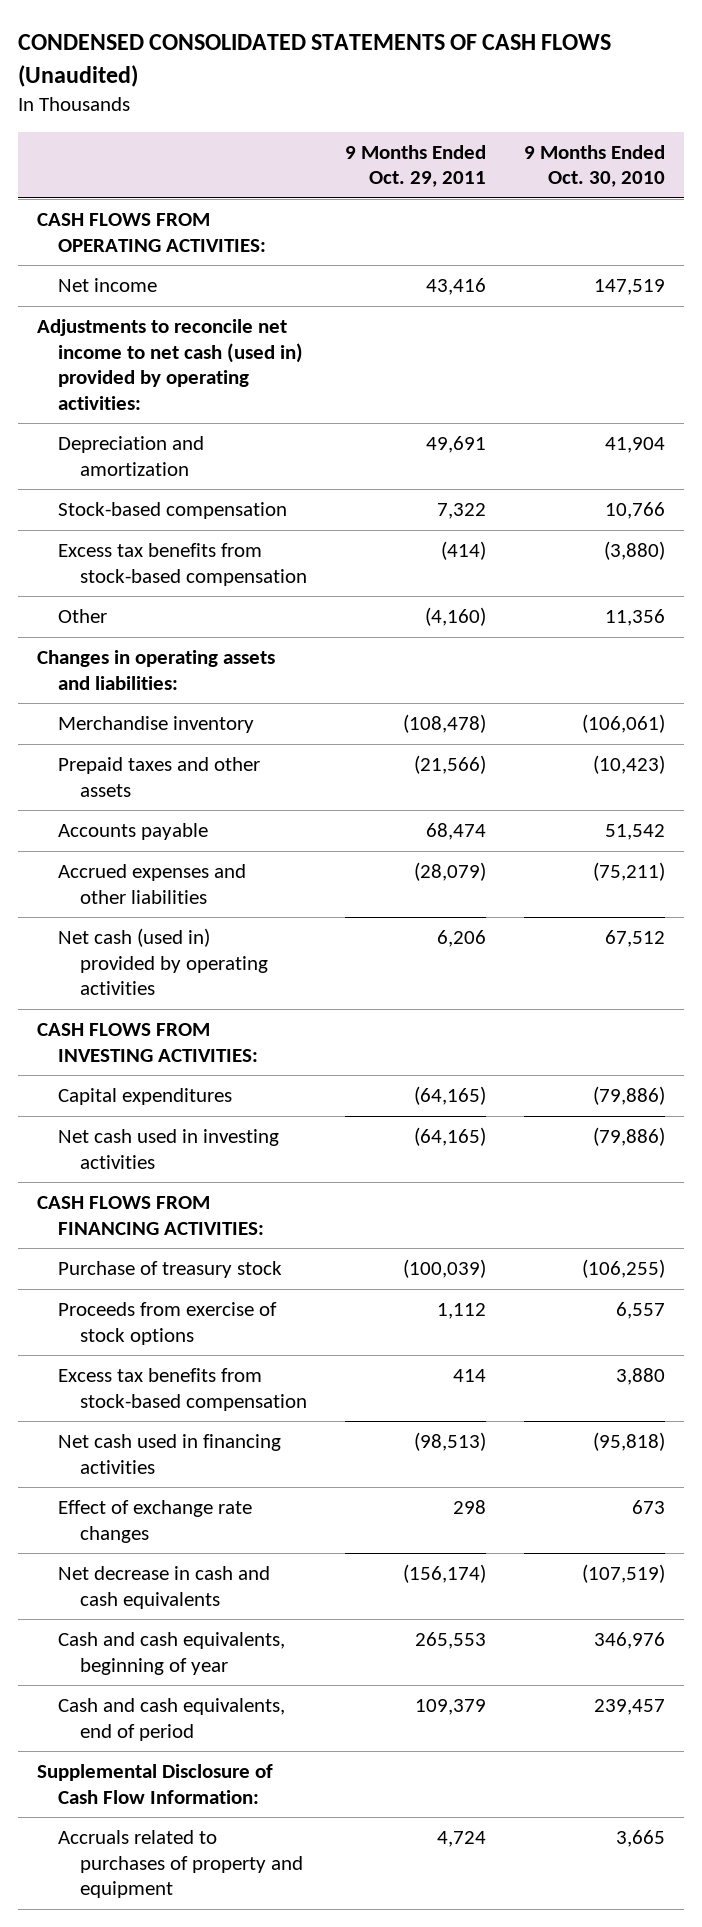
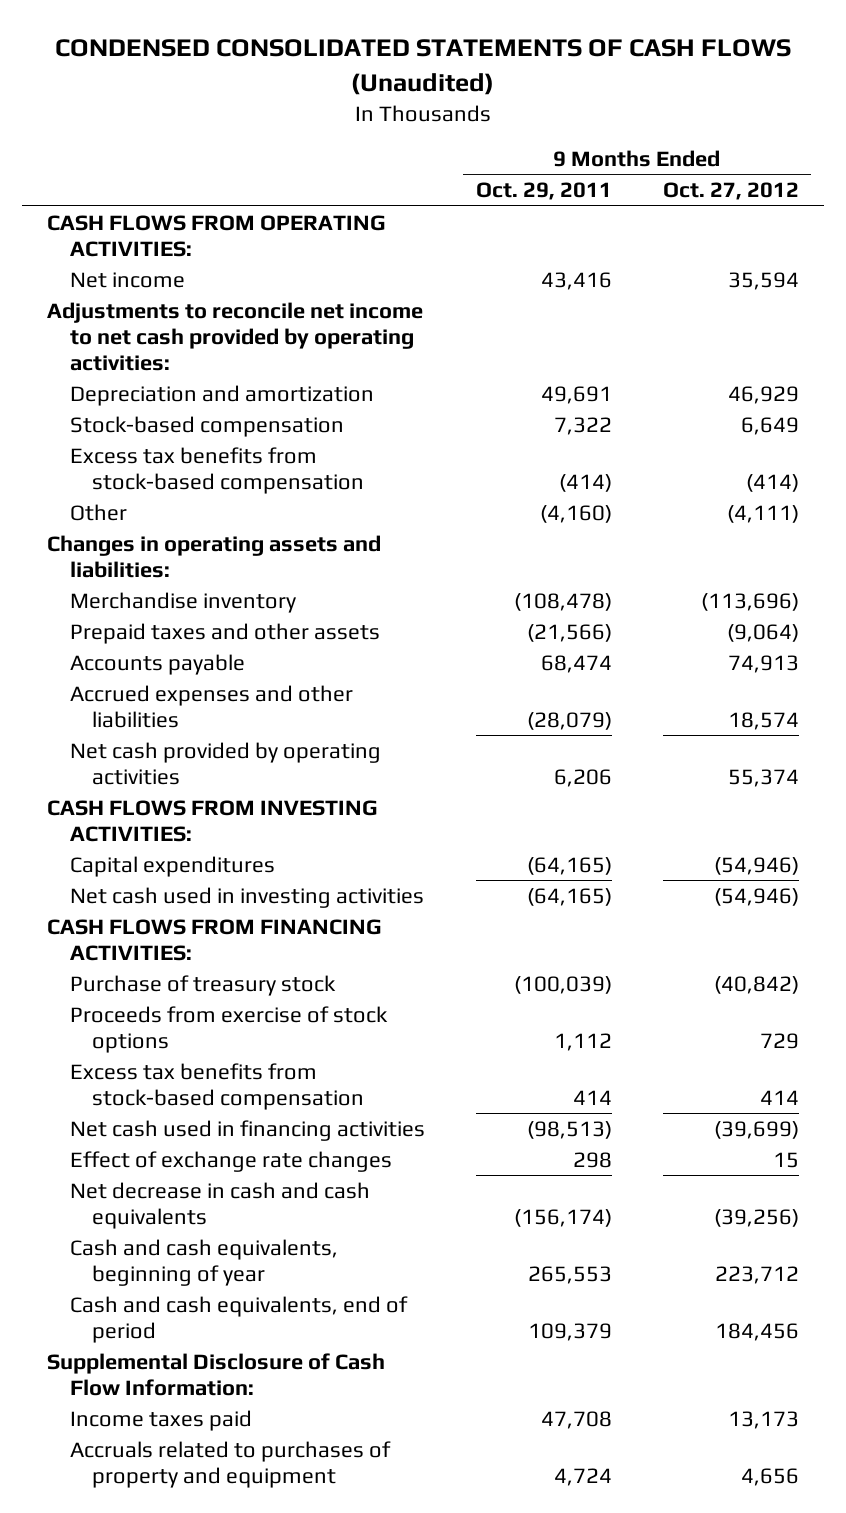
[524,144,666,188] 9 Months Ended Oct. 30, 2010 -> none
none -> [662,182,799,201] Oct. 27, 2012
[36,319,304,410] Adjustments to reconcile net income to net cash (used in) provided by operating activities: -> [47,301,424,371] Adjustments to reconcile net income to net cash provided by operating activities:
[58,928,268,996] Net cash (used in) provided by operating activities -> [69,741,381,785] Net cash provided by operating activities
none -> [69,1409,252,1431] Income taxes paid

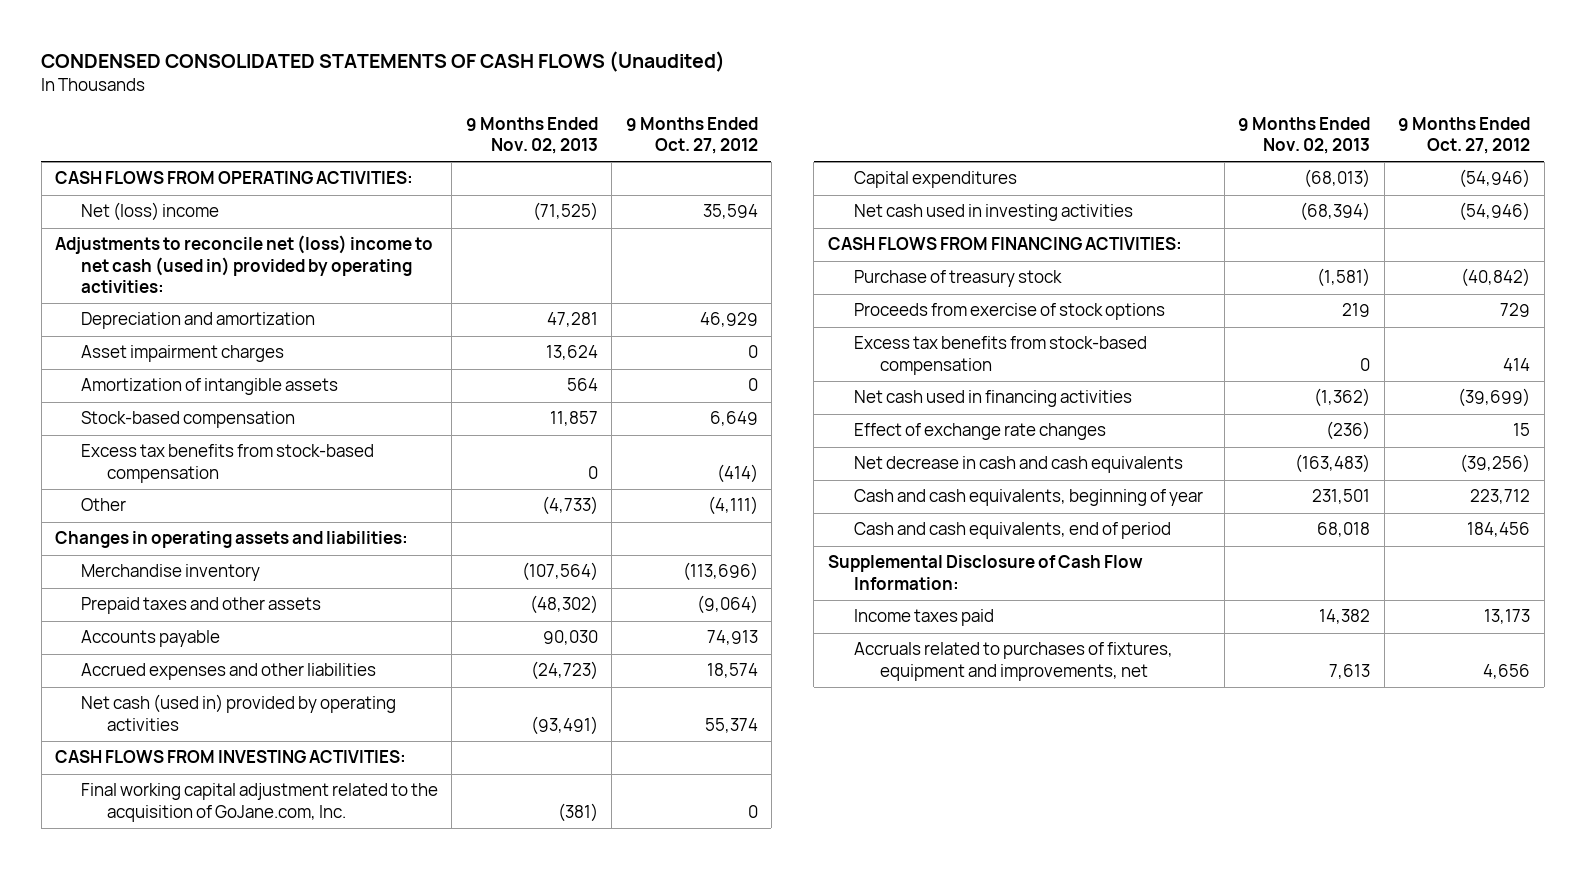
[475,182,612,201] Oct. 29, 2011 -> none
none -> [465,117,598,155] 9 Months Ended Nov. 02, 2013
[69,271,185,288] Net income -> [80,202,219,222] Net (loss) income
[47,301,424,371] Adjustments to reconcile net income to net cash provided by operating activities: -> [55,235,434,293] Adjustments to reconcile net (loss) income to net cash (used in) provided by operating activities:
none -> [80,345,284,363] Asset impairment charges
none -> [80,378,338,396] Amortization of intangible assets
[69,741,381,785] Net cash provided by operating activities -> [80,694,396,731] Net cash (used in) provided by operating activities
none -> [80,783,438,822] Final working capital adjustment related to the acquisition of GoJane.com, Inc.
[69,1440,391,1488] Accruals related to purchases of property and equipment -> [853,642,1173,681] Accruals related to purchases of fixtures, equipment and improvements, net

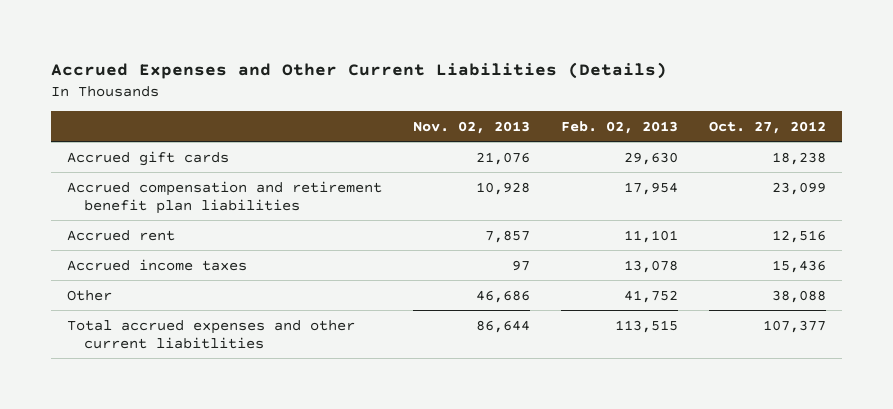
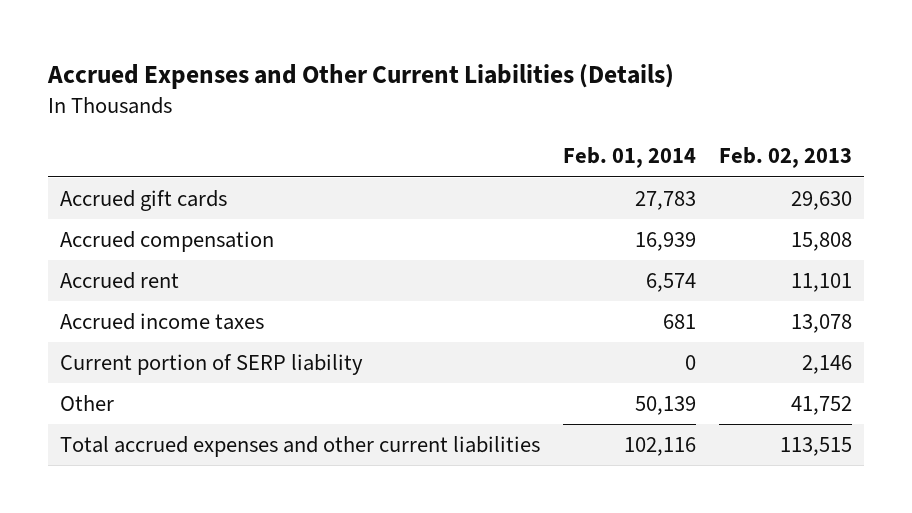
[412,121,530,135] Nov. 02, 2013 -> none
[709,121,827,135] Oct. 27, 2012 -> none
none -> [562,147,696,169] Feb. 01, 2014
[66,180,382,214] Accrued compensation and retirement benefit plan liabilities -> [59,231,274,253] Accrued compensation
[623,181,678,195] 17,954 -> [791,232,853,252] 15,808
none -> [59,354,363,376] Current portion of SERP liability
[66,319,355,349] Total accrued expenses and other current liabitlities -> [59,436,540,458] Total accrued expenses and other current liabilities

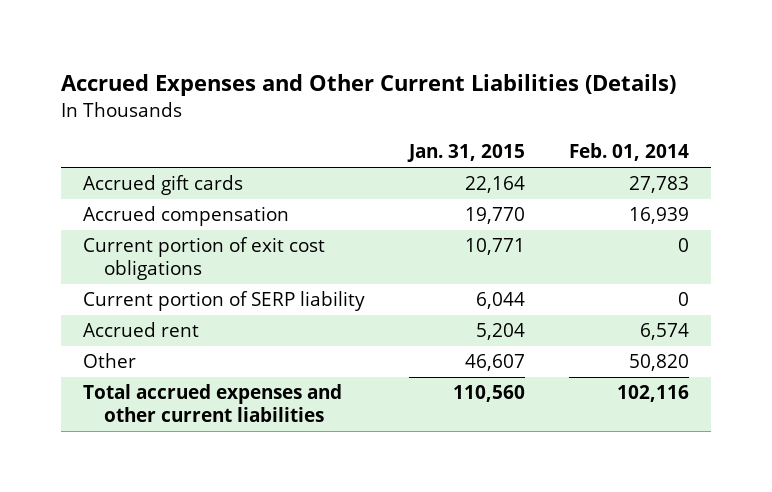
[719,147,853,169] Feb. 02, 2013 -> none
none -> [407,144,526,163] Jan. 31, 2015
[59,313,264,331] Accrued income taxes -> none
none -> [83,237,326,280] Current portion of exit cost obligations
[59,272,179,290] Accrued rent -> [83,322,200,338] Accrued rent
[634,396,696,416] 50,139 -> [628,354,689,372] 50,820

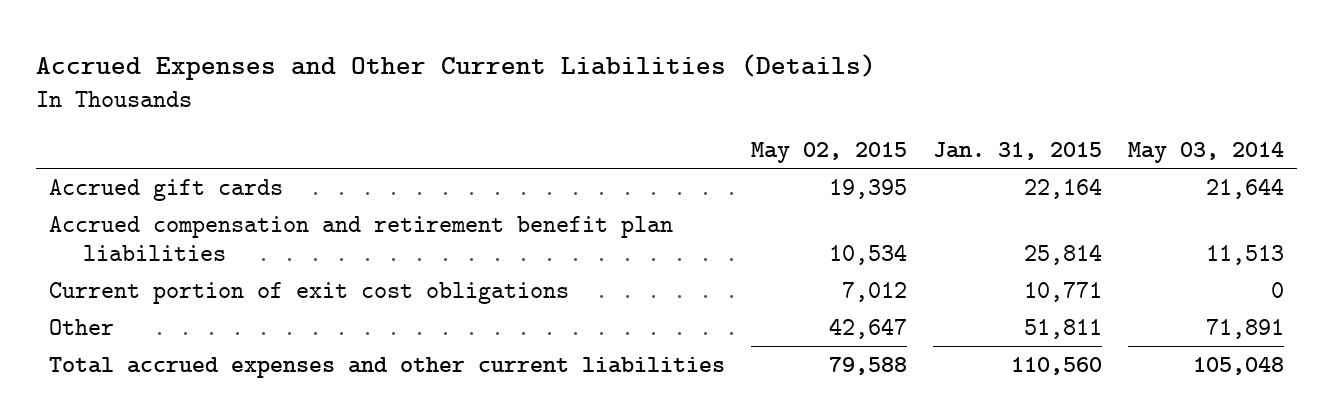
[568,143,689,162] Feb. 01, 2014 -> none
none -> [750,142,907,164] May 02, 2015
none -> [1127,142,1284,164] May 03, 2014
[83,206,290,227] Accrued compensation -> [48,215,673,262] Accrued compensation and retirement benefit plan liabilities
[465,207,526,225] 19,770 -> [1023,244,1102,266] 25,814
[83,291,366,312] Current portion of SERP liability -> none
[83,322,200,338] Accrued rent -> none
[465,354,526,372] 46,607 -> [1023,318,1102,339] 51,811

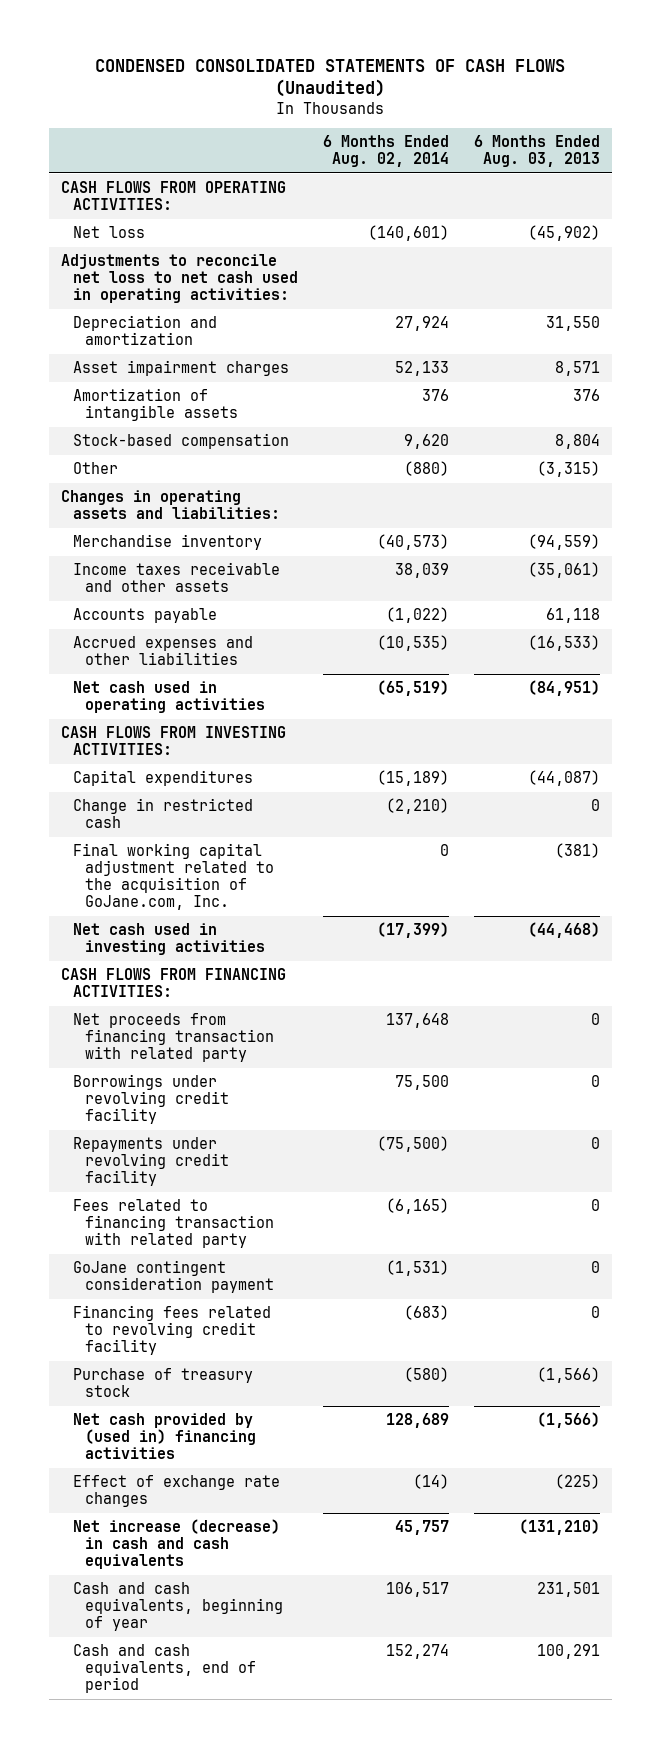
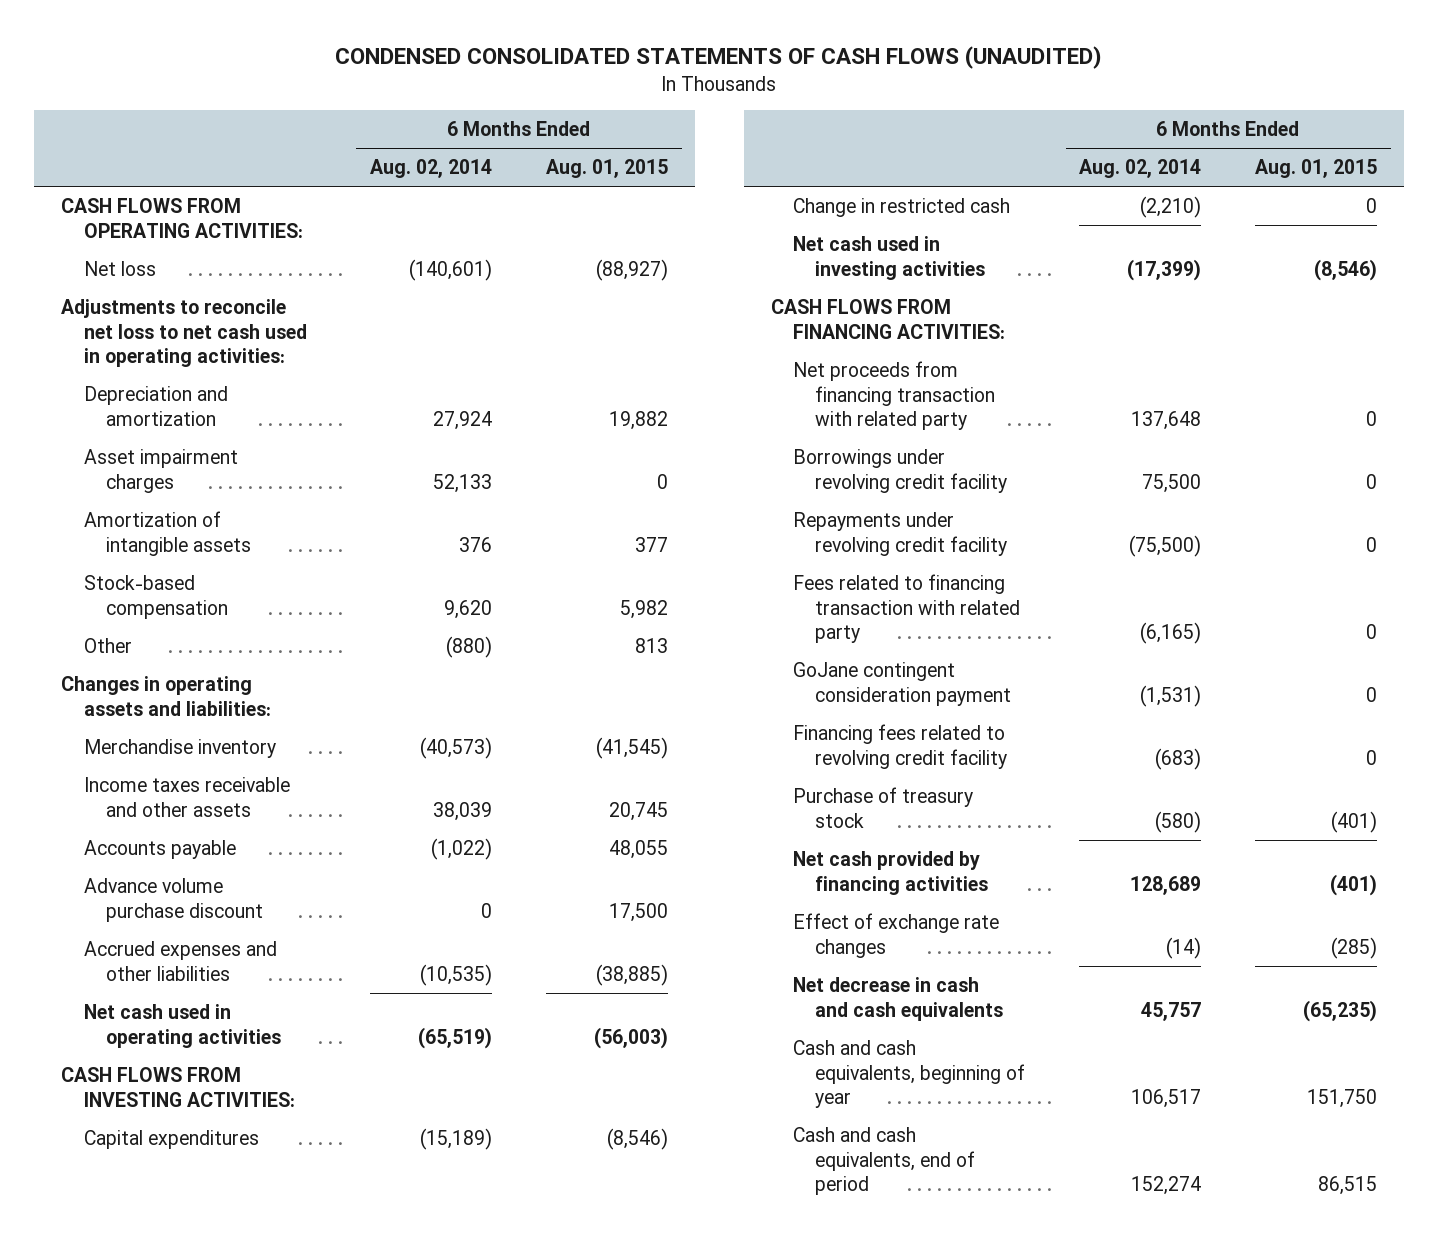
[95,58,566,98] CONDENSED CONSOLIDATED STATEMENTS OF CASH FLOWS (Unaudited) -> [335,46,1103,70] CONDENSED CONSOLIDATED STATEMENTS OF CASH FLOWS (UNAUDITED)
[473,135,600,168] 6 Months Ended Aug. 03, 2013 -> none
none -> [546,159,669,179] Aug. 01, 2015
none -> [83,877,263,922] Advance volume purchase discount
[73,843,275,910] Final working capital adjustment related to the acquisition of GoJane.com, Inc. -> none
[73,1413,257,1460] Net cash provided by (used in) financing activities -> [792,850,989,895] Net cash provided by financing activities
[73,1519,281,1570] Net increase (decrease) in cash and cash equivalents -> [792,976,1004,1021] Net decrease in cash and cash equivalents

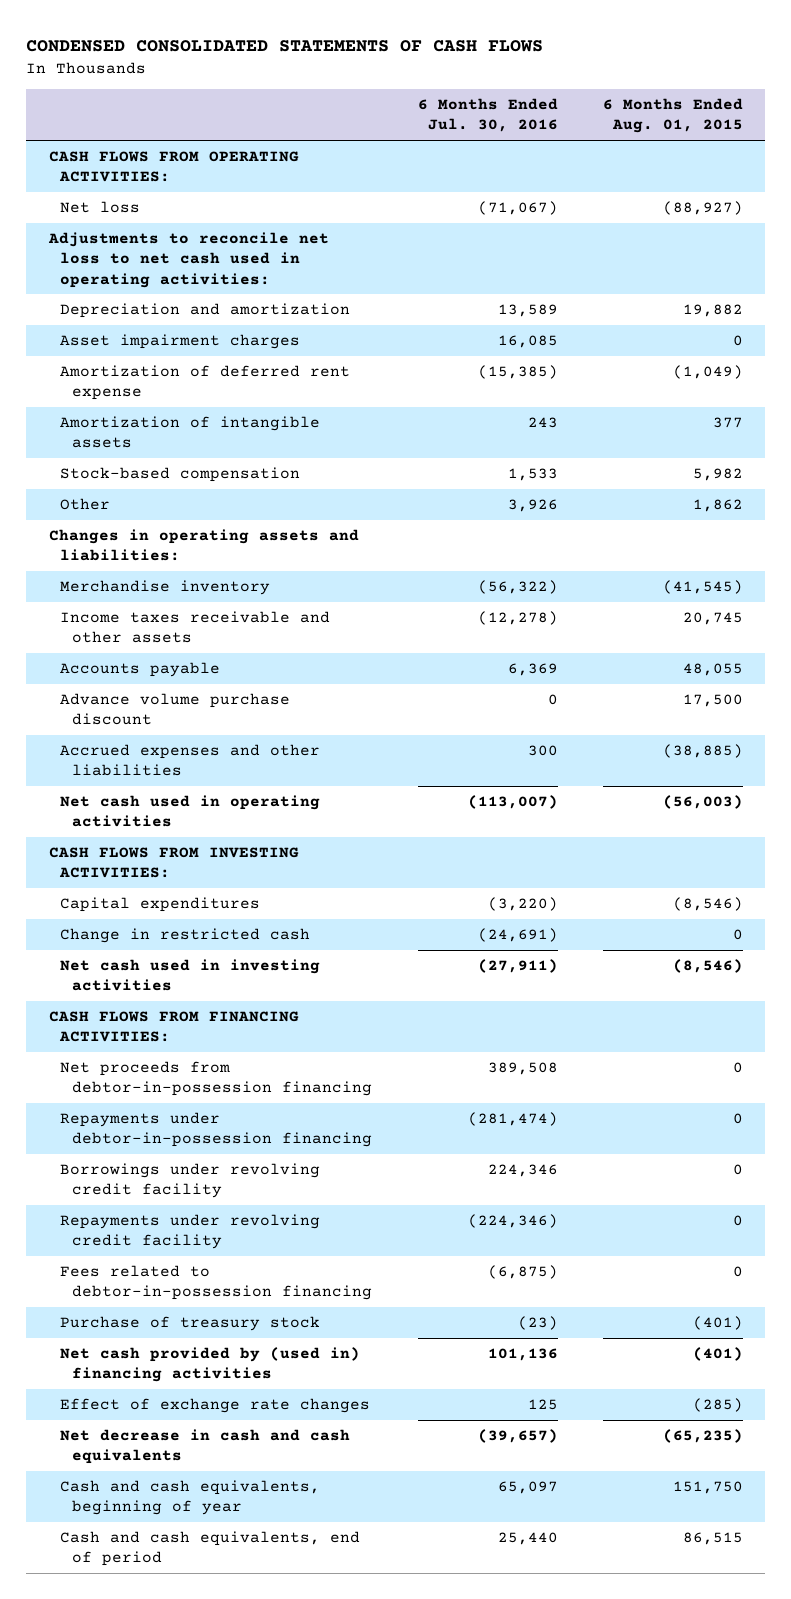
[335,46,1103,70] CONDENSED CONSOLIDATED STATEMENTS OF CASH FLOWS (UNAUDITED) -> [25,40,543,53] CONDENSED CONSOLIDATED STATEMENTS OF CASH FLOWS
[369,159,492,179] Aug. 02, 2014 -> none
none -> [417,98,558,133] 6 Months Ended Jul. 30, 2016
none -> [60,365,351,401] Amortization of deferred rent expense
[635,637,669,653] 813 -> [692,499,743,513] 1,862
[792,360,996,431] Net proceeds from financing transaction with related party -> none
none -> [60,1061,373,1097] Net proceeds from debtor-in-possession financing
none -> [60,1112,373,1148] Repayments under debtor-in-possession financing
[792,573,1021,644] Fees related to financing transaction with related party -> none
[792,661,1012,706] GoJane contingent consideration payment -> none
[792,723,1008,769] Financing fees related to revolving credit facility -> none
none -> [60,1265,373,1301] Fees related to debtor-in-possession financing
[792,850,989,895] Net cash provided by financing activities -> [60,1347,361,1383] Net cash provided by (used in) financing activities

